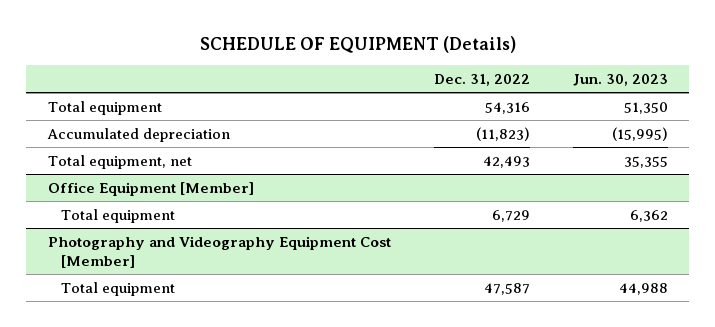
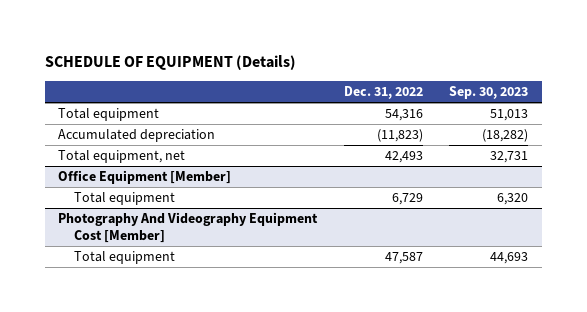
[572,73,668,86] Jun. 30, 2023 -> none
none -> [449,86,529,100] Sep. 30, 2023
[47,235,391,268] Photography and Videography Equipment Cost [Member] -> [58,212,319,244] Photography And Videography Equipment Cost [Member]

